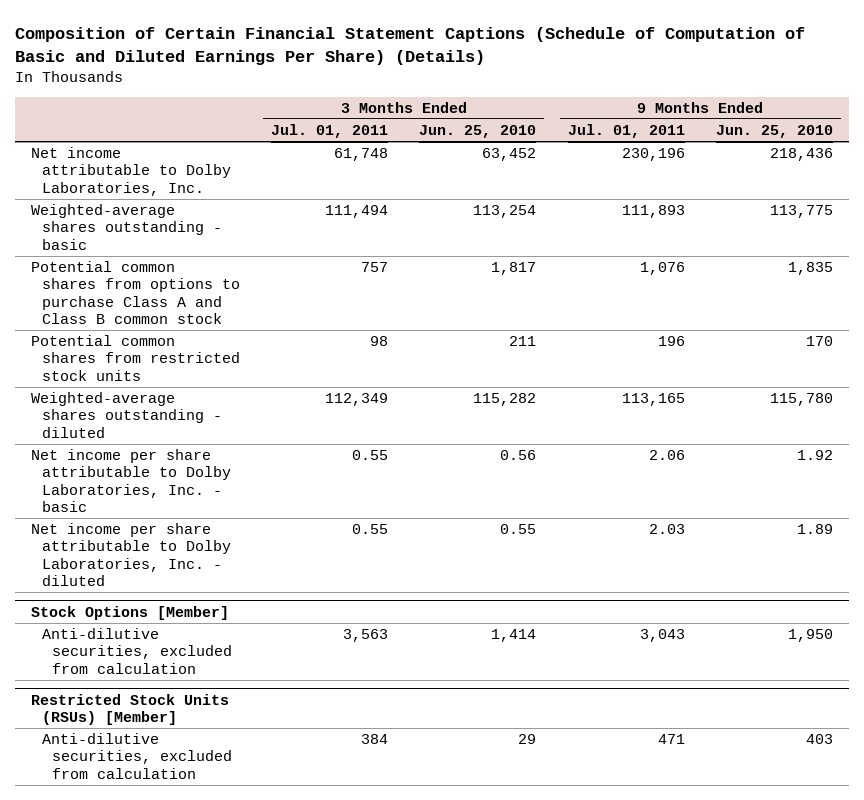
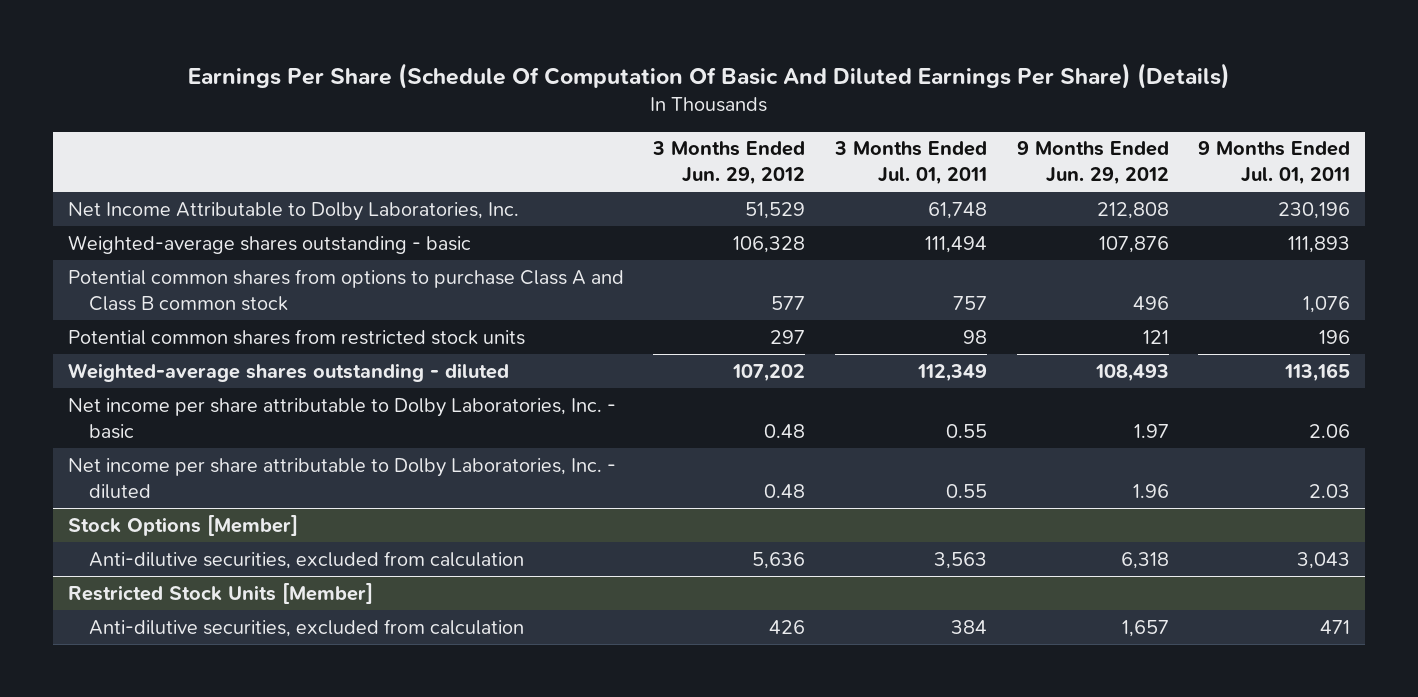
[15,26,806,65] Composition of Certain Financial Statement Captions (Schedule of Computation of Basic and Diluted Earnings Per Share) (Details) -> [187,63,1230,90] Earnings Per Share (Schedule Of Computation Of Basic And Diluted Earnings Per Share) (Details)
[419,124,537,138] Jun. 25, 2010 -> none
[715,124,833,138] Jun. 25, 2010 -> none
none -> [652,141,806,186] 3 Months Ended Jun. 29, 2012
none -> [1016,141,1169,186] 9 Months Ended Jun. 29, 2012
[31,146,231,196] Net income attributable to Dolby Laboratories, Inc. -> [67,201,519,221] Net Income Attributable to Dolby Laboratories, Inc.
[31,693,230,726] Restricted Stock Units (RSUs) [Member] -> [67,582,373,604] Restricted Stock Units [Member]

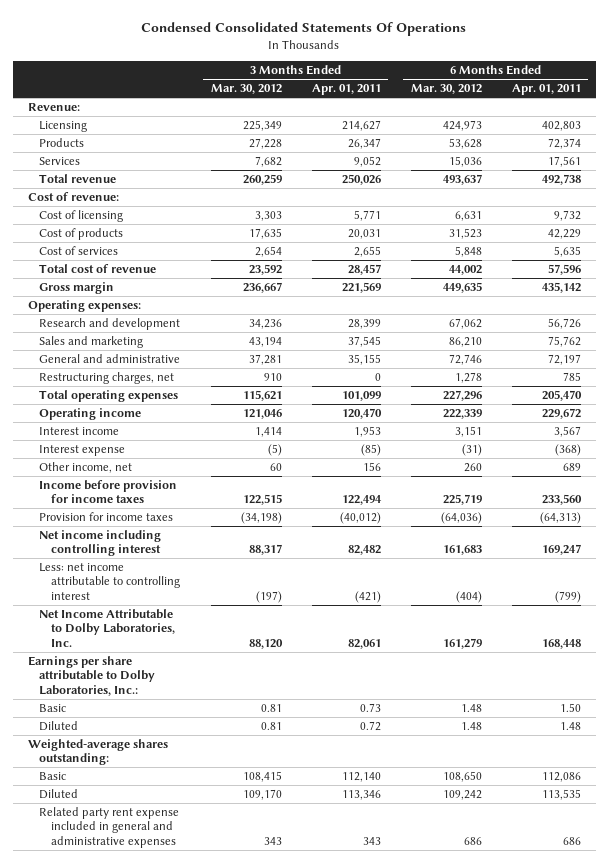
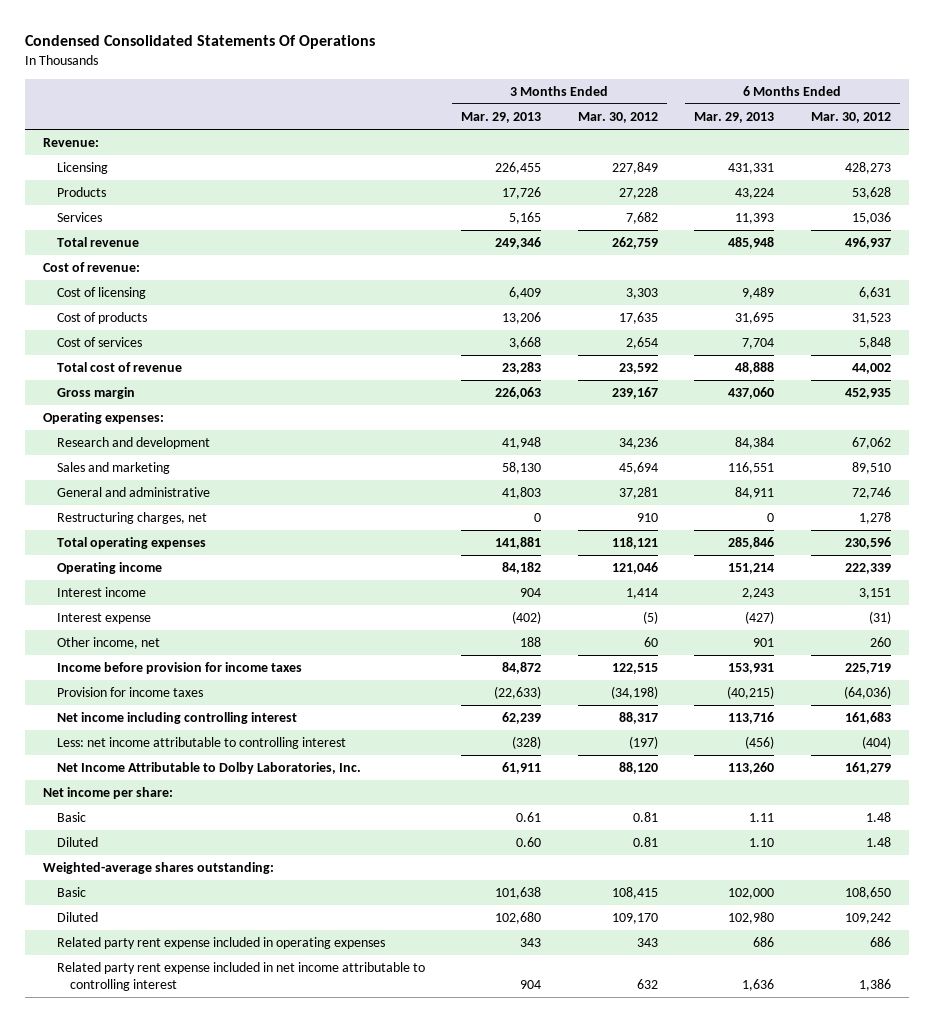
[311,84,381,96] Apr. 01, 2011 -> none
[511,84,581,96] Apr. 01, 2011 -> none
none -> [461,111,542,123] Mar. 29, 2013
none -> [694,111,775,123] Mar. 29, 2013
[242,120,282,132] 225,349 -> [611,162,658,175] 227,849
[442,120,482,132] 424,973 -> [844,162,891,175] 428,273
[242,174,282,186] 260,259 -> [611,237,658,250] 262,759
[442,174,482,186] 493,637 -> [844,237,891,250] 496,937
[242,282,282,294] 236,667 -> [611,387,658,400] 239,167
[442,282,482,294] 449,635 -> [844,388,891,400] 452,935
[248,337,282,348] 43,194 -> [618,462,658,475] 45,694
[448,337,482,348] 86,210 -> [851,462,891,475] 89,510
[242,390,282,402] 115,621 -> [611,537,658,550] 118,121
[442,390,482,402] 227,296 -> [844,537,891,550] 230,596
[28,656,156,696] Earnings per share attributable to Dolby Laboratories, Inc.: -> [43,787,174,800] Net income per share:
[39,807,180,848] Related party rent expense included in general and administrative expenses -> [56,937,385,950] Related party rent expense included in operating expenses
none -> [56,962,425,991] Related party rent expense included in net income attributable to controlling interest

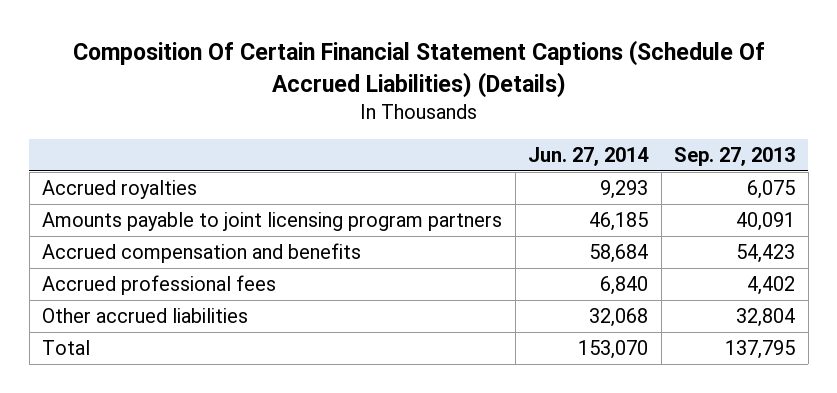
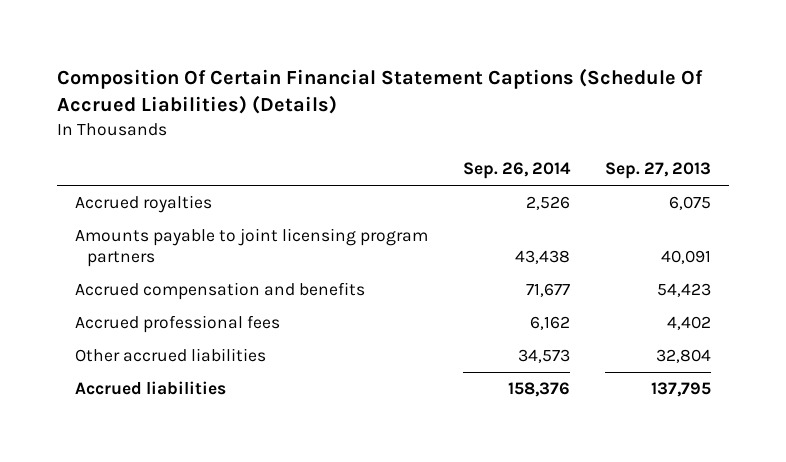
[528,147,650,167] Jun. 27, 2014 -> none
none -> [463,162,572,180] Sep. 26, 2014
[42,340,91,356] Total -> [74,381,226,396] Accrued liabilities

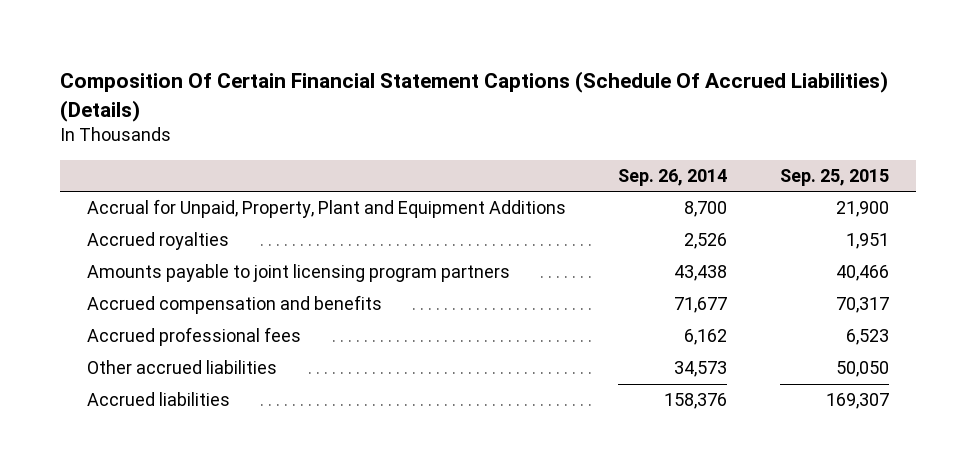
[605,162,712,180] Sep. 27, 2013 -> none
none -> [780,168,890,186] Sep. 25, 2015
none -> [86,199,566,219] Accrual for Unpaid, Property, Plant and Equipment Additions

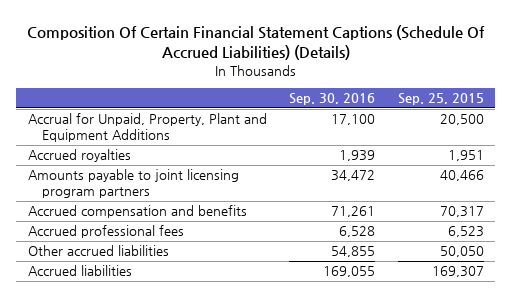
[618,168,728,186] Sep. 26, 2014 -> none
none -> [289,93,376,106] Sep. 30, 2016
[836,201,890,218] 21,900 -> [439,114,484,126] 20,500

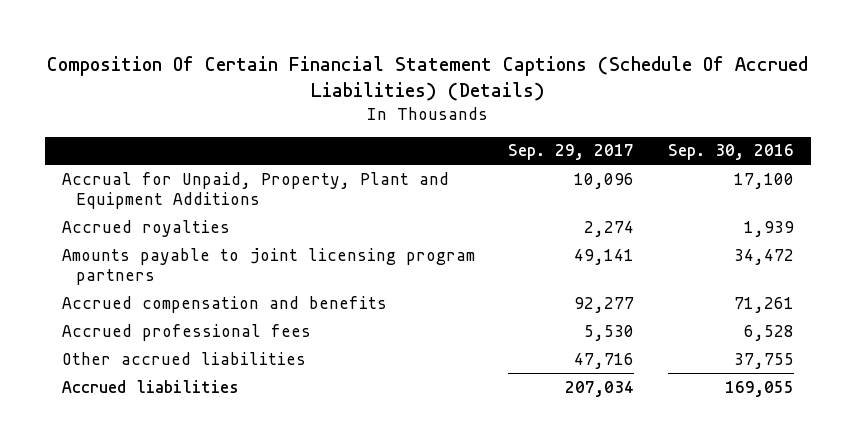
[397,93,484,106] Sep. 25, 2015 -> none
none -> [508,144,635,161] Sep. 29, 2017
[331,246,376,258] 54,855 -> [733,352,794,369] 37,755

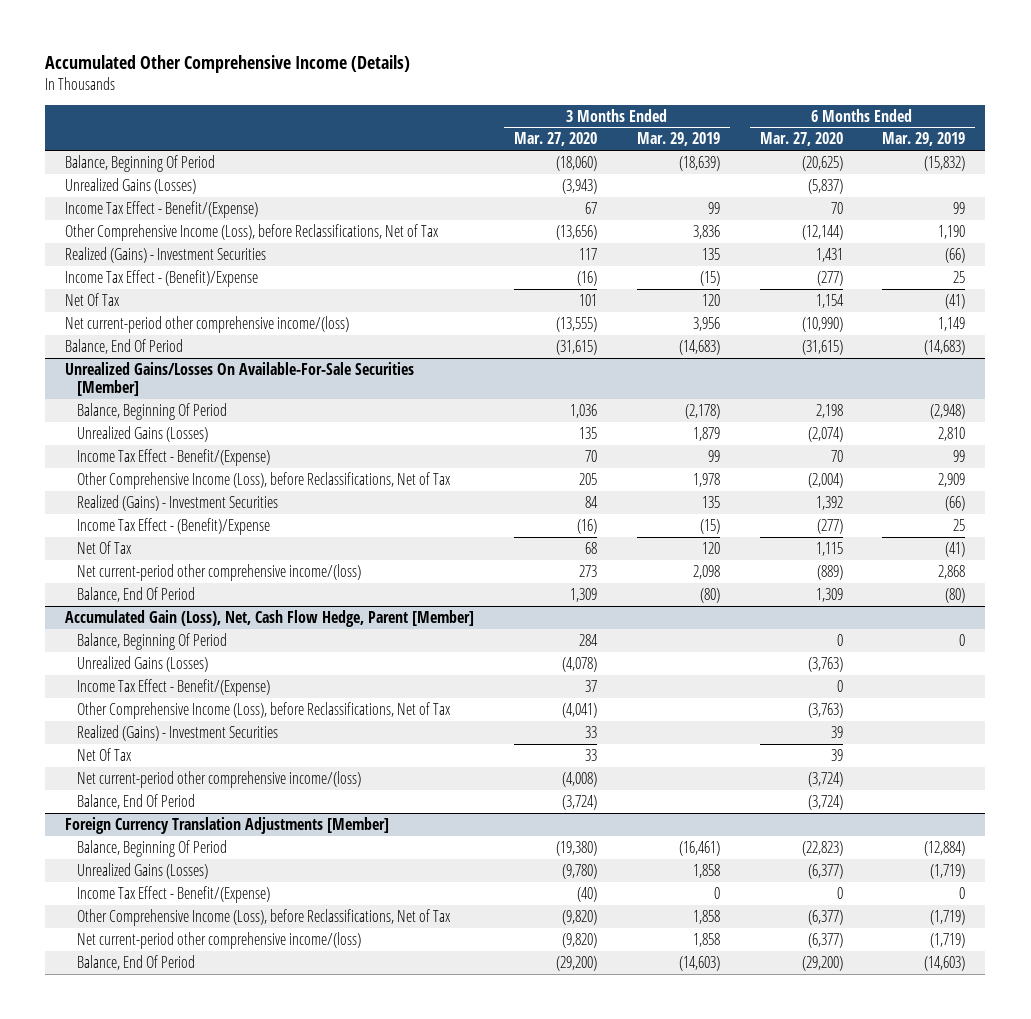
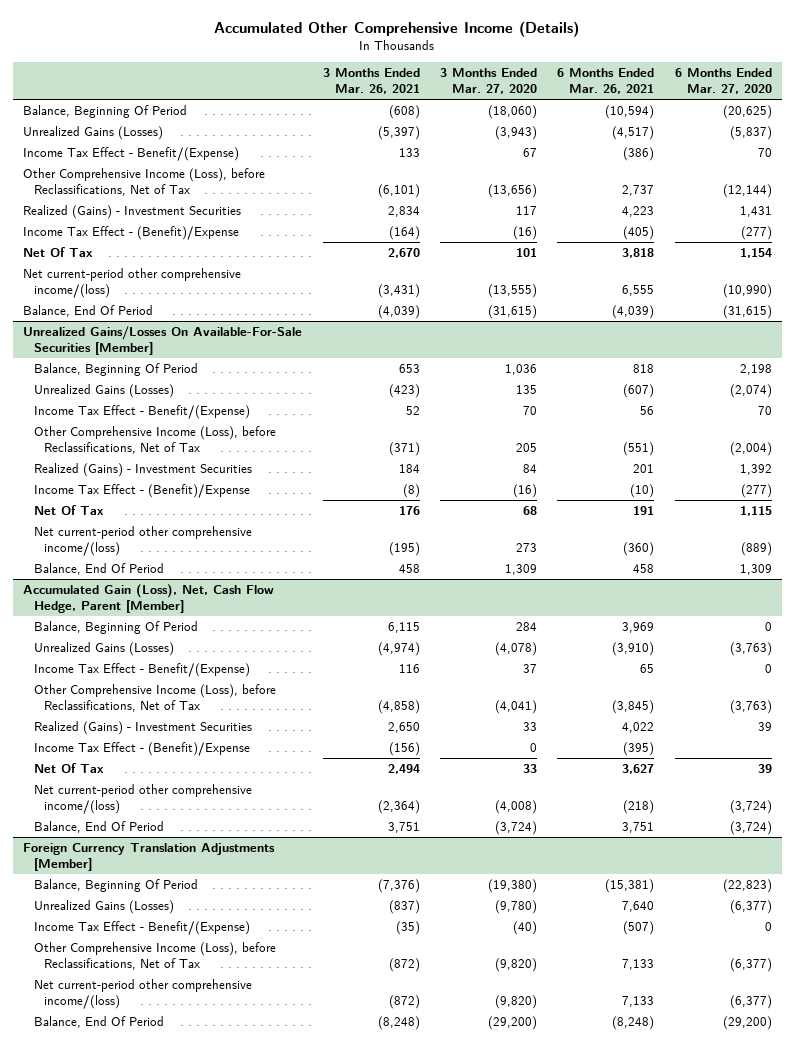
[636,132,720,147] Mar. 29, 2019 -> none
[882,132,966,147] Mar. 29, 2019 -> none
none -> [322,68,420,95] 3 Months Ended Mar. 26, 2021
none -> [557,68,655,95] 6 Months Ended Mar. 26, 2021
none -> [33,741,250,756] Income Tax Effect - (Benefit)/Expense

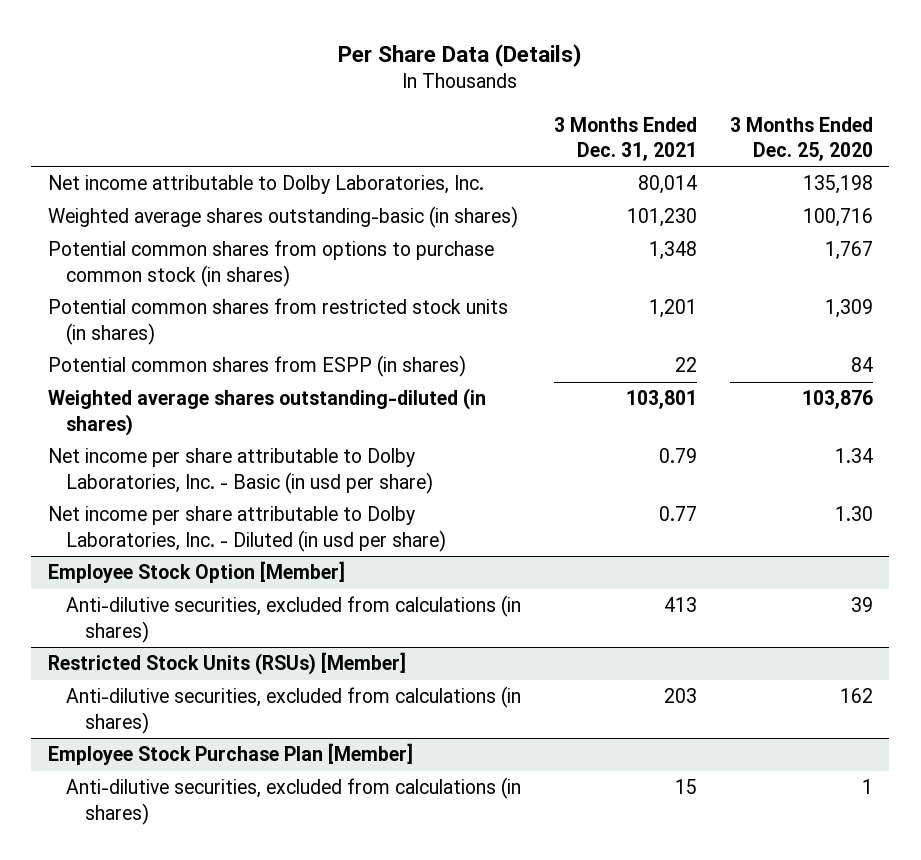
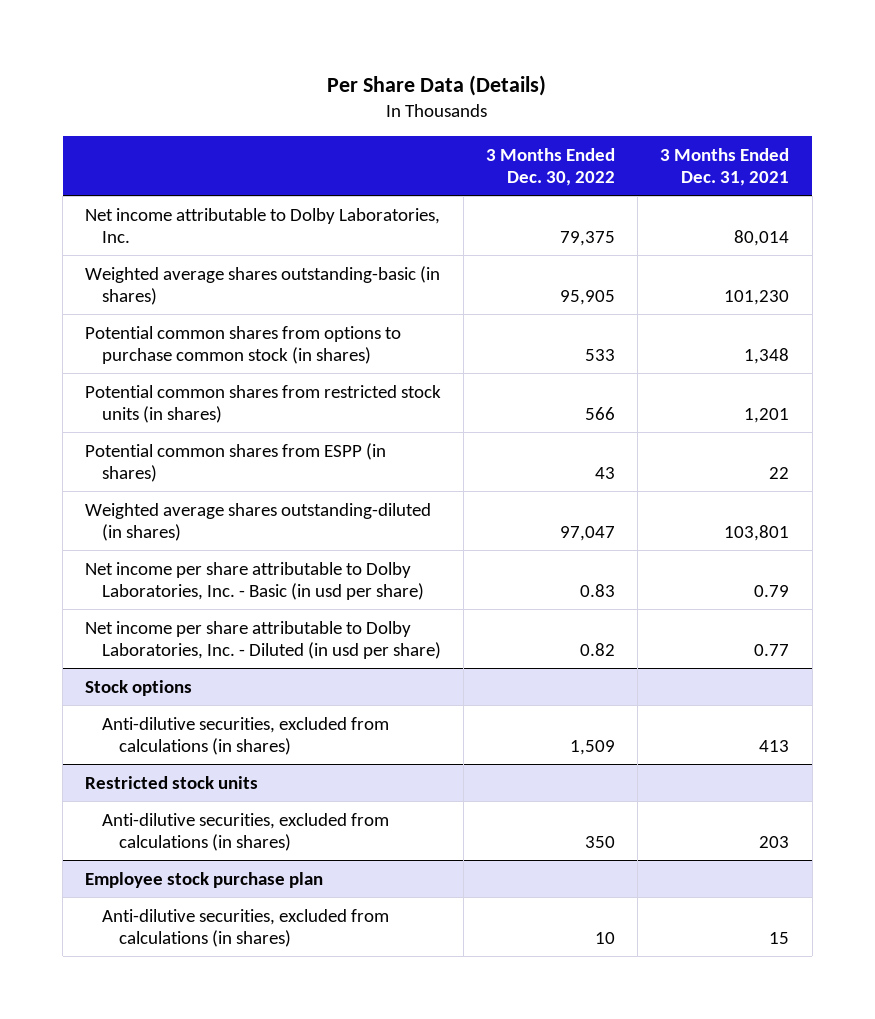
[729,116,873,161] 3 Months Ended Dec. 25, 2020 -> none
none -> [486,147,616,187] 3 Months Ended Dec. 30, 2022
[47,561,345,584] Employee Stock Option [Member] -> [85,679,193,696] Stock options
[47,652,406,676] Restricted Stock Units (RSUs) [Member] -> [85,775,259,789] Restricted stock units
[47,743,413,766] Employee Stock Purchase Plan [Member] -> [85,871,324,888] Employee stock purchase plan

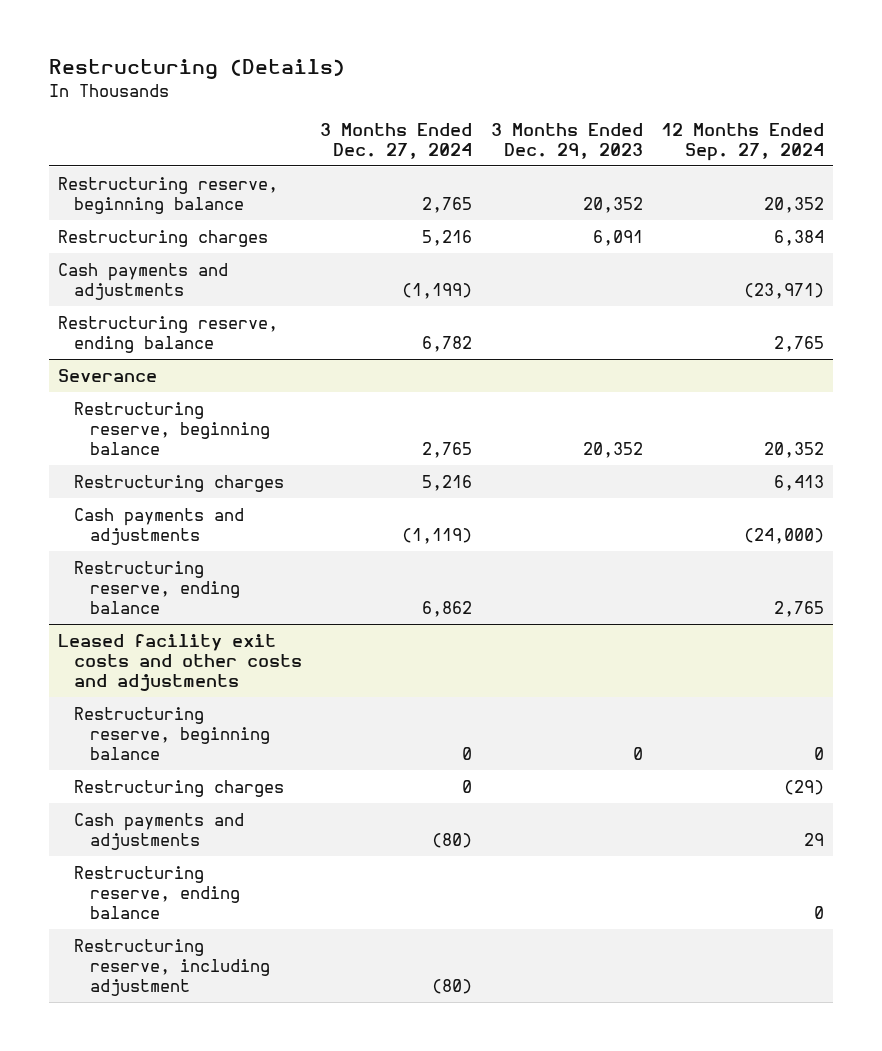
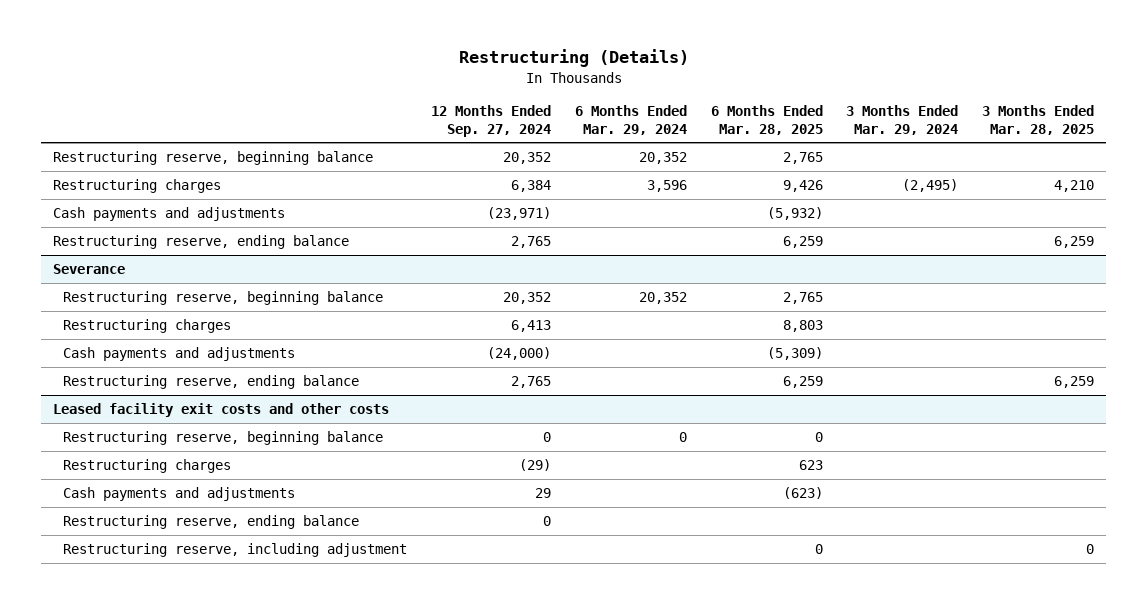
[320,122,473,159] 3 Months Ended Dec. 27, 2024 -> none
[490,122,643,159] 3 Months Ended Dec. 29, 2023 -> none
none -> [574,104,687,135] 6 Months Ended Mar. 29, 2024
none -> [710,104,823,135] 6 Months Ended Mar. 28, 2025
none -> [846,104,959,135] 3 Months Ended Mar. 29, 2024
none -> [982,104,1095,135] 3 Months Ended Mar. 28, 2025
[57,633,303,691] Leased facility exit costs and other costs and adjustments -> [53,403,390,418] Leased facility exit costs and other costs

